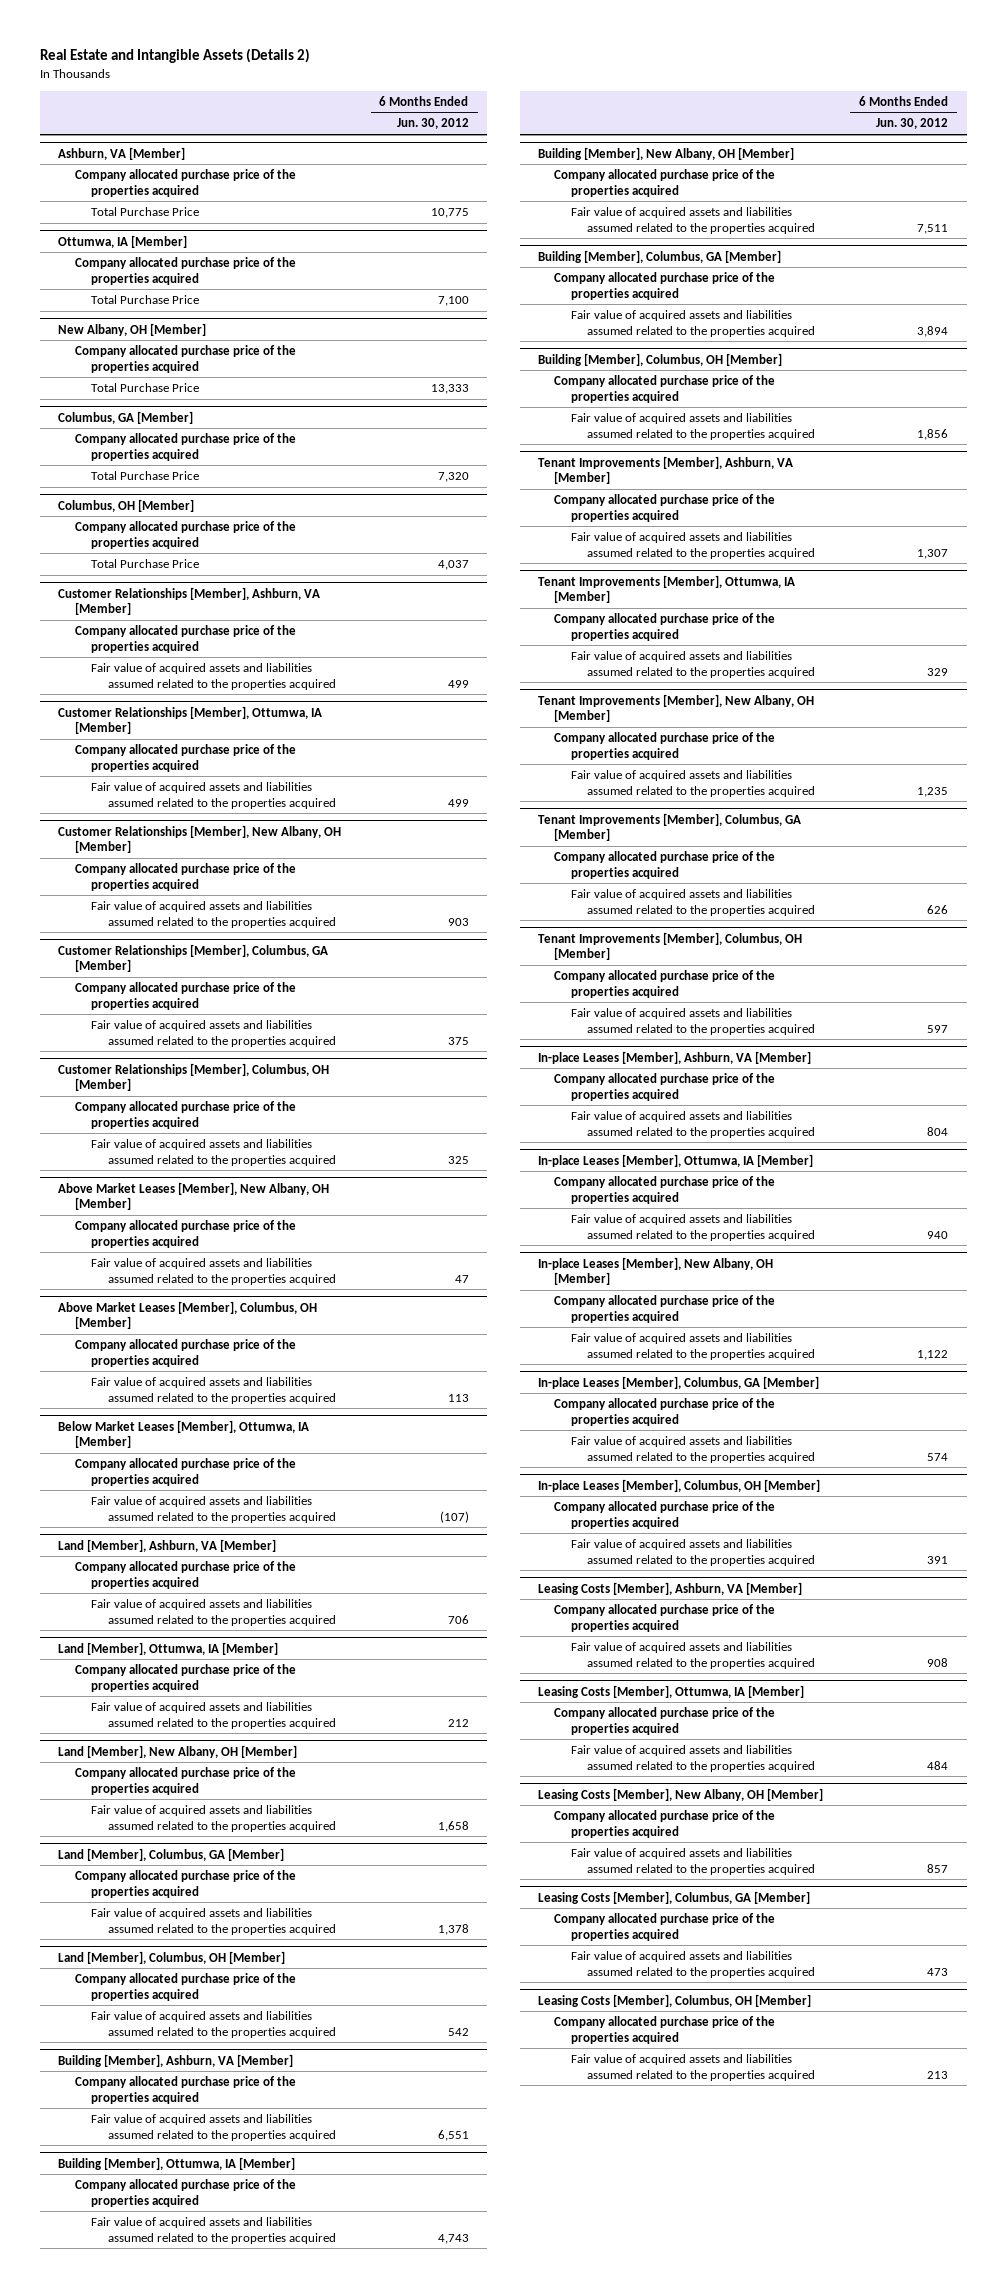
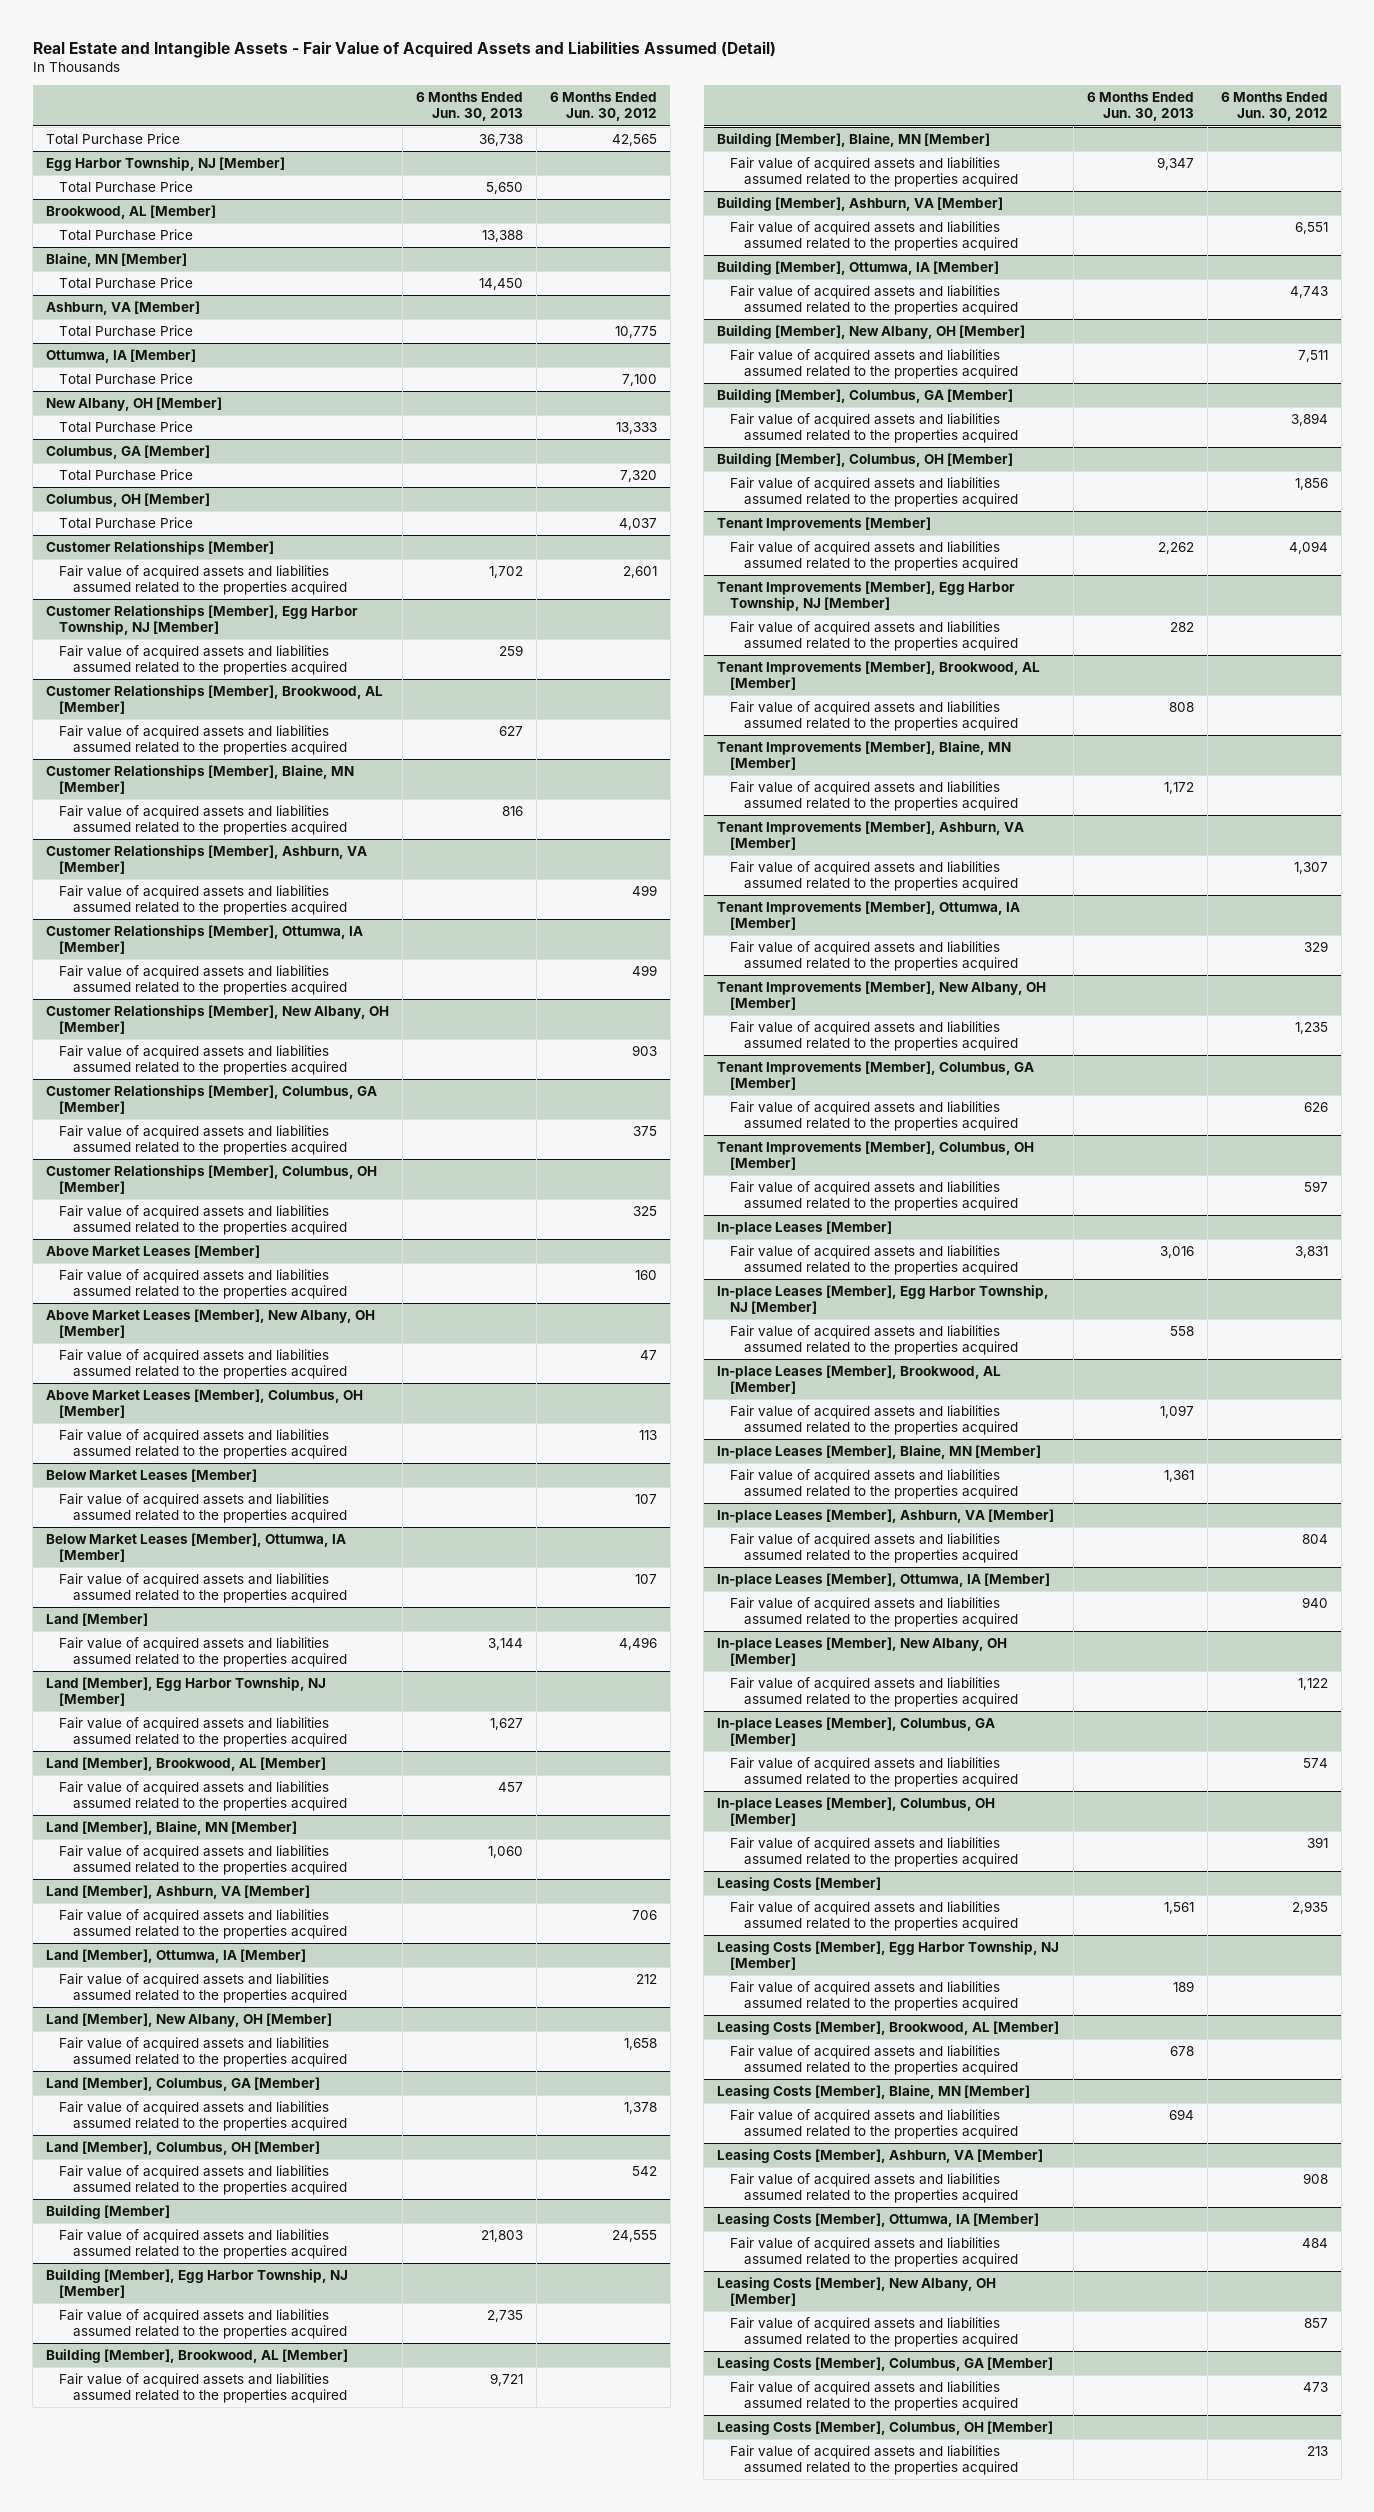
[40,48,311,64] Real Estate and Intangible Assets (Details 2) -> [32,40,776,58] Real Estate and Intangible Assets - Fair Value of Acquired Assets and Liabilities Assumed (Detail)
none -> [415,92,523,122] 6 Months Ended Jun. 30, 2013
none -> [46,133,181,146] Total Purchase Price
none -> [46,157,286,172] Egg Harbor Township, NJ [Member]
none -> [59,181,194,194] Total Purchase Price
none -> [46,205,217,220] Brookwood, AL [Member]
none -> [59,229,194,242] Total Purchase Price
none -> [46,253,188,268] Blaine, MN [Member]
none -> [59,277,194,290] Total Purchase Price
[74,169,296,197] Company allocated purchase price of the properties acquired -> none
[74,257,296,285] Company allocated purchase price of the properties acquired -> none
[74,345,296,373] Company allocated purchase price of the properties acquired -> none
[74,433,296,461] Company allocated purchase price of the properties acquired -> none
[74,521,296,549] Company allocated purchase price of the properties acquired -> none
none -> [46,541,275,556] Customer Relationships [Member]
none -> [59,565,347,596] Fair value of acquired assets and liabilities assumed related to the properties acquired
none -> [46,605,359,636] Customer Relationships [Member], Egg Harbor Township, NJ [Member]
none -> [59,645,347,676] Fair value of acquired assets and liabilities assumed related to the properties acquired
none -> [46,685,384,715] Customer Relationships [Member], Brookwood, AL [Member]
none -> [59,725,347,756] Fair value of acquired assets and liabilities assumed related to the properties acquired
none -> [46,765,355,795] Customer Relationships [Member], Blaine, MN [Member]
none -> [59,805,347,836] Fair value of acquired assets and liabilities assumed related to the properties acquired
[74,625,296,653] Company allocated purchase price of the properties acquired -> none
[74,744,296,772] Company allocated purchase price of the properties acquired -> none
[74,863,296,891] Company allocated purchase price of the properties acquired -> none
[74,982,296,1010] Company allocated purchase price of the properties acquired -> none
[74,1101,296,1129] Company allocated purchase price of the properties acquired -> none
none -> [46,1245,261,1259] Above Market Leases [Member]
none -> [59,1269,347,1300] Fair value of acquired assets and liabilities assumed related to the properties acquired
[74,1220,296,1248] Company allocated purchase price of the properties acquired -> none
[74,1339,296,1367] Company allocated purchase price of the properties acquired -> none
none -> [46,1469,258,1483] Below Market Leases [Member]
none -> [59,1493,347,1524] Fair value of acquired assets and liabilities assumed related to the properties acquired
[74,1458,296,1486] Company allocated purchase price of the properties acquired -> none
[439,1510,469,1523] (107) -> [634,1574,657,1585] 107
none -> [46,1613,149,1627] Land [Member]
none -> [59,1637,347,1668] Fair value of acquired assets and liabilities assumed related to the properties acquired
none -> [46,1677,327,1707] Land [Member], Egg Harbor Township, NJ [Member]
none -> [59,1717,347,1748] Fair value of acquired assets and liabilities assumed related to the properties acquired
none -> [46,1757,327,1772] Land [Member], Brookwood, AL [Member]
none -> [59,1781,347,1812] Fair value of acquired assets and liabilities assumed related to the properties acquired
none -> [46,1821,298,1836] Land [Member], Blaine, MN [Member]
none -> [59,1845,347,1876] Fair value of acquired assets and liabilities assumed related to the properties acquired
[74,1561,296,1589] Company allocated purchase price of the properties acquired -> none
[74,1664,296,1692] Company allocated purchase price of the properties acquired -> none
[74,1767,296,1795] Company allocated purchase price of the properties acquired -> none
[74,1870,296,1898] Company allocated purchase price of the properties acquired -> none
[74,1973,296,2001] Company allocated purchase price of the properties acquired -> none
none -> [46,2205,171,2220] Building [Member]
none -> [59,2229,347,2260] Fair value of acquired assets and liabilities assumed related to the properties acquired
none -> [46,2269,349,2299] Building [Member], Egg Harbor Township, NJ [Member]
none -> [59,2309,347,2340] Fair value of acquired assets and liabilities assumed related to the properties acquired
none -> [46,2349,349,2364] Building [Member], Brookwood, AL [Member]
none -> [59,2373,347,2404] Fair value of acquired assets and liabilities assumed related to the properties acquired
none -> [717,133,991,148] Building [Member], Blaine, MN [Member]
none -> [730,157,1018,188] Fair value of acquired assets and liabilities assumed related to the properties acquired
[74,2076,296,2104] Company allocated purchase price of the properties acquired -> none
[74,2179,296,2207] Company allocated purchase price of the properties acquired -> none
[554,169,776,197] Company allocated purchase price of the properties acquired -> none
[554,272,776,300] Company allocated purchase price of the properties acquired -> none
[554,375,776,403] Company allocated purchase price of the properties acquired -> none
none -> [717,517,932,532] Tenant Improvements [Member]
none -> [730,541,1018,572] Fair value of acquired assets and liabilities assumed related to the properties acquired
none -> [717,581,1016,612] Tenant Improvements [Member], Egg Harbor Township, NJ [Member]
none -> [730,621,1018,652] Fair value of acquired assets and liabilities assumed related to the properties acquired
none -> [717,661,1041,691] Tenant Improvements [Member], Brookwood, AL [Member]
none -> [730,701,1018,732] Fair value of acquired assets and liabilities assumed related to the properties acquired
none -> [717,741,1012,771] Tenant Improvements [Member], Blaine, MN [Member]
none -> [730,781,1018,812] Fair value of acquired assets and liabilities assumed related to the properties acquired
[554,494,776,522] Company allocated purchase price of the properties acquired -> none
[554,613,776,641] Company allocated purchase price of the properties acquired -> none
[554,732,776,760] Company allocated purchase price of the properties acquired -> none
[554,851,776,879] Company allocated purchase price of the properties acquired -> none
[554,970,776,998] Company allocated purchase price of the properties acquired -> none
none -> [717,1221,893,1236] In-place Leases [Member]
none -> [730,1245,1018,1276] Fair value of acquired assets and liabilities assumed related to the properties acquired
none -> [717,1285,1050,1315] In-place Leases [Member], Egg Harbor Township, NJ [Member]
none -> [730,1325,1018,1356] Fair value of acquired assets and liabilities assumed related to the properties acquired
none -> [717,1365,1002,1395] In-place Leases [Member], Brookwood, AL [Member]
none -> [730,1405,1018,1436] Fair value of acquired assets and liabilities assumed related to the properties acquired
none -> [717,1445,1042,1460] In-place Leases [Member], Blaine, MN [Member]
none -> [730,1469,1018,1500] Fair value of acquired assets and liabilities assumed related to the properties acquired
[554,1073,776,1101] Company allocated purchase price of the properties acquired -> none
[554,1176,776,1204] Company allocated purchase price of the properties acquired -> none
[554,1295,776,1323] Company allocated purchase price of the properties acquired -> none
[554,1398,776,1426] Company allocated purchase price of the properties acquired -> none
[554,1501,776,1529] Company allocated purchase price of the properties acquired -> none
none -> [717,1877,882,1892] Leasing Costs [Member]
none -> [730,1901,1018,1932] Fair value of acquired assets and liabilities assumed related to the properties acquired
none -> [717,1941,1060,1971] Leasing Costs [Member], Egg Harbor Township, NJ [Member]
none -> [730,1981,1018,2012] Fair value of acquired assets and liabilities assumed related to the properties acquired
none -> [717,2021,1060,2036] Leasing Costs [Member], Brookwood, AL [Member]
none -> [730,2045,1018,2076] Fair value of acquired assets and liabilities assumed related to the properties acquired
none -> [717,2085,1031,2100] Leasing Costs [Member], Blaine, MN [Member]
none -> [730,2109,1018,2140] Fair value of acquired assets and liabilities assumed related to the properties acquired
[554,1604,776,1632] Company allocated purchase price of the properties acquired -> none
[554,1707,776,1735] Company allocated purchase price of the properties acquired -> none
[554,1810,776,1838] Company allocated purchase price of the properties acquired -> none
[554,1913,776,1941] Company allocated purchase price of the properties acquired -> none
[554,2016,776,2044] Company allocated purchase price of the properties acquired -> none

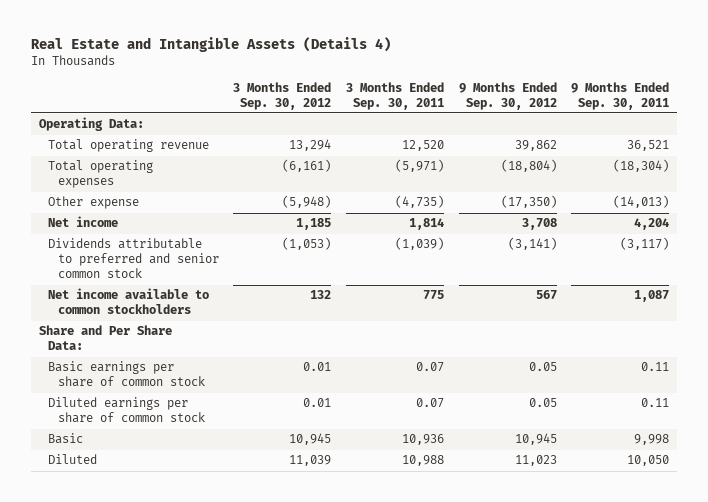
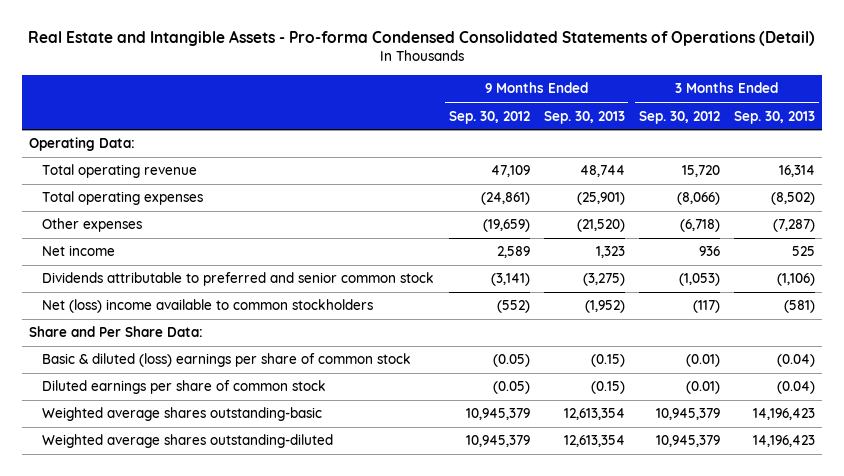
[31,37,392,53] Real Estate and Intangible Assets (Details 4) -> [28,30,816,47] Real Estate and Intangible Assets - Pro-forma Condensed Consolidated Statements of Operations (Detail)
[346,81,445,110] 3 Months Ended Sep. 30, 2011 -> none
[571,81,670,110] 9 Months Ended Sep. 30, 2011 -> none
none -> [543,110,625,124] Sep. 30, 2013
none -> [734,110,816,124] Sep. 30, 2013
[289,139,332,152] 13,294 -> [681,165,720,178] 15,720
[514,140,557,152] 39,862 -> [490,165,530,178] 47,109
[282,159,332,173] (6,161) -> [676,192,720,206] (8,066)
[500,159,557,173] (18,804) -> [480,192,530,206] (24,861)
[48,196,140,210] Other expense -> [42,218,143,233] Other expenses
[282,195,332,209] (5,948) -> [679,219,720,233] (6,718)
[500,195,557,209] (17,350) -> [482,219,530,233] (19,659)
[296,218,332,231] 1,185 -> [698,246,720,257] 936
[521,218,557,231] 3,708 -> [496,246,530,259] 2,589
[48,288,210,315] Net income available to common stockholders -> [42,299,374,314] Net (loss) income available to common stockholders
[310,290,332,300] 132 -> [692,300,720,314] (117)
[535,290,557,300] 567 -> [496,300,530,314] (552)
[48,361,205,388] Basic earnings per share of common stock -> [42,353,412,368] Basic & diluted (loss) earnings per share of common stock
[303,362,332,372] 0.01 -> [685,354,720,368] (0.01)
[528,362,557,372] 0.05 -> [492,354,530,368] (0.05)
[303,398,332,408] 0.01 -> [685,381,720,395] (0.01)
[528,398,557,408] 0.05 -> [492,381,530,395] (0.05)
[48,433,84,445] Basic -> [42,407,323,422] Weighted average shares outstanding-basic
[289,433,332,446] 10,945 -> [655,408,720,421] 10,945,379
[514,433,557,446] 10,945 -> [465,408,530,421] 10,945,379
[48,454,98,465] Diluted -> [42,434,334,449] Weighted average shares outstanding-diluted
[289,455,332,467] 11,039 -> [655,435,720,448] 10,945,379
[514,455,557,467] 11,023 -> [465,435,530,448] 10,945,379

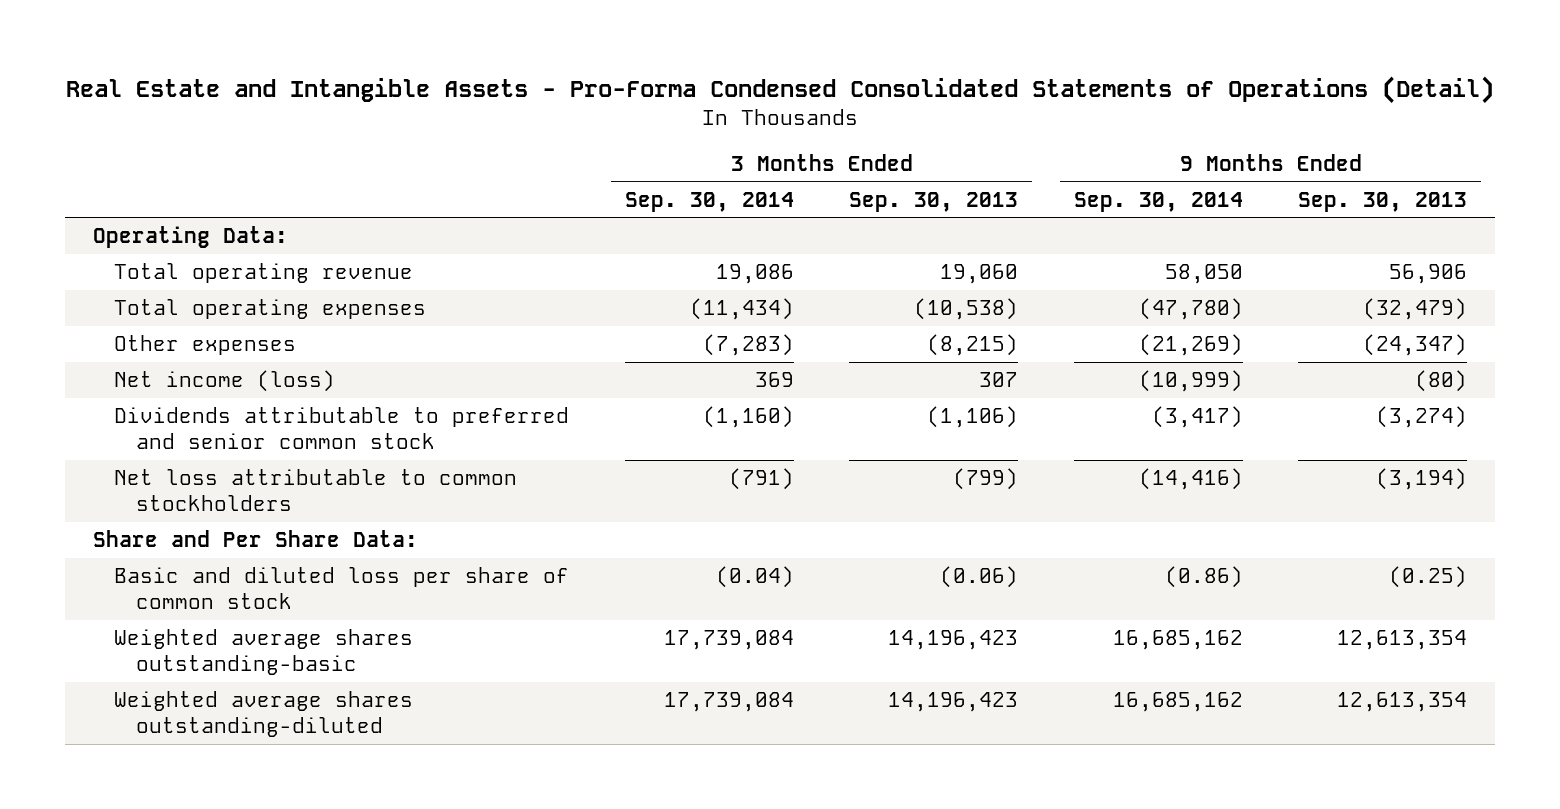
[28,30,816,47] Real Estate and Intangible Assets - Pro-forma Condensed Consolidated Statements of Operations (Detail) -> [66,76,1495,105] Real Estate and Intangible Assets - Pro-Forma Condensed Consolidated Statements of Operations (Detail)
[448,110,530,124] Sep. 30, 2012 -> none
[638,110,720,124] Sep. 30, 2012 -> none
none -> [624,191,794,212] Sep. 30, 2014
none -> [1073,191,1243,212] Sep. 30, 2014
[579,165,625,178] 48,744 -> [1389,264,1468,285] 56,906
[779,165,816,178] 16,314 -> [940,264,1019,285] 19,060
[576,192,625,206] (25,901) -> [1363,298,1468,321] (32,479)
[771,192,816,206] (8,502) -> [914,298,1019,321] (10,538)
[576,219,625,233] (21,520) -> [1363,334,1468,357] (24,347)
[773,219,816,233] (7,287) -> [927,334,1019,357] (8,215)
[42,245,116,257] Net income -> [114,370,336,393] Net income (loss)
[595,246,625,259] 1,323 -> [1415,370,1468,393] (80)
[792,246,816,257] 525 -> [979,372,1019,388] 307
[582,273,625,287] (3,275) -> [1376,406,1468,429] (3,274)
[42,299,374,314] Net (loss) income available to common stockholders -> [114,469,518,512] Net loss attributable to common stockholders
[584,300,625,314] (1,952) -> [1376,468,1468,491] (3,194)
[784,300,816,314] (581) -> [953,468,1019,491] (799)
[42,380,327,395] Diluted earnings per share of common stock -> none
[42,353,412,368] Basic & diluted (loss) earnings per share of common stock -> [114,567,570,610] Basic and diluted loss per share of common stock
[590,354,625,368] (0.15) -> [1389,566,1468,589] (0.25)
[777,354,816,368] (0.04) -> [940,566,1019,589] (0.06)

